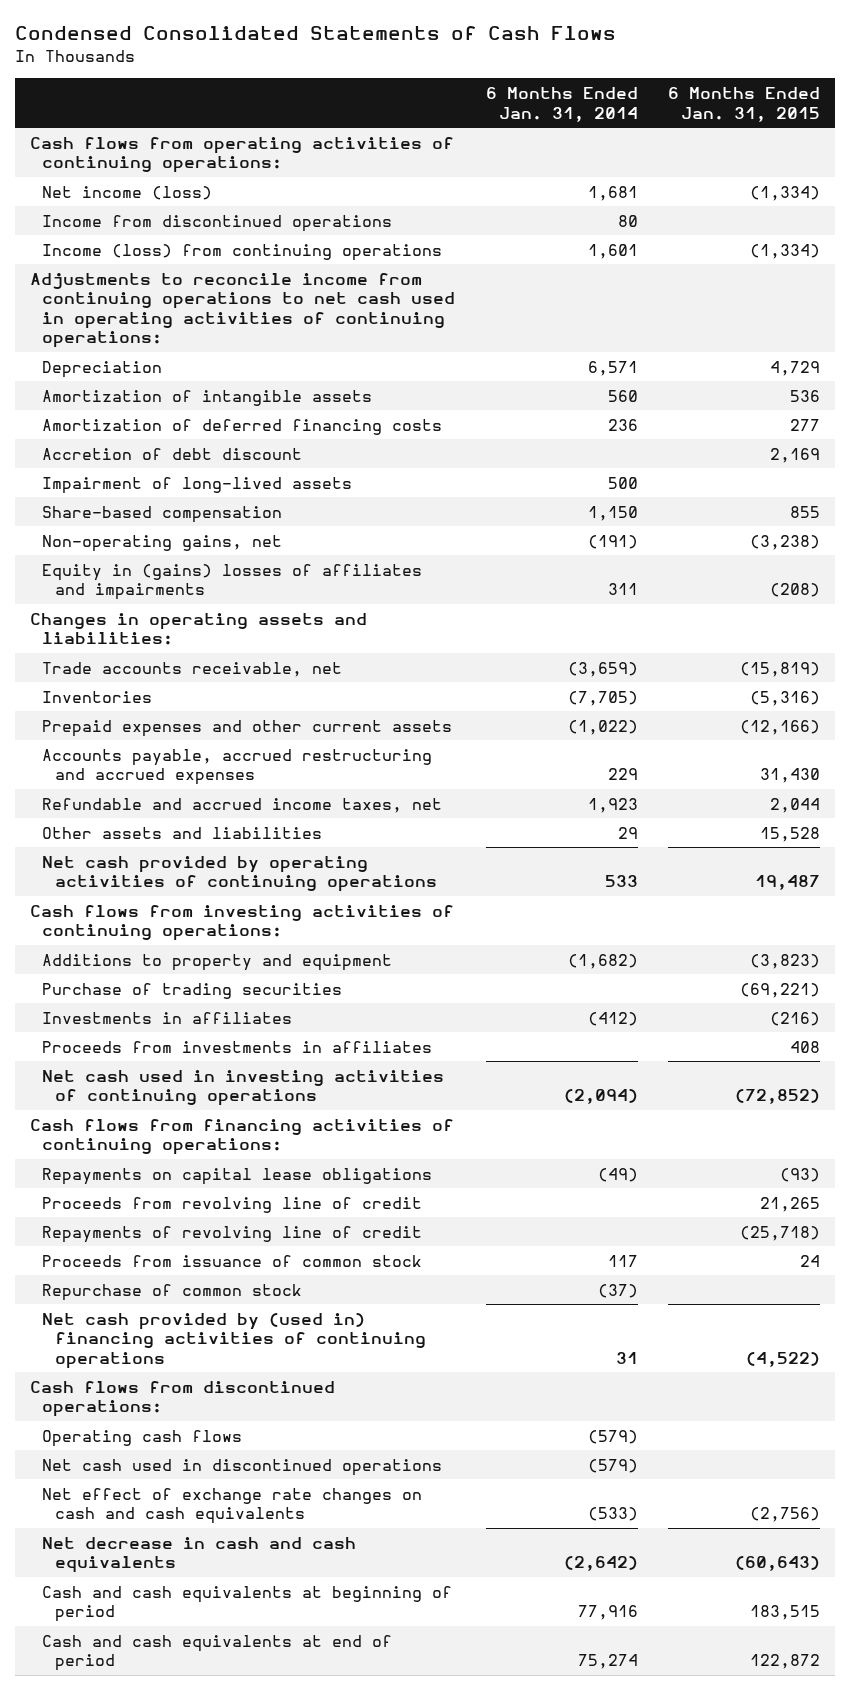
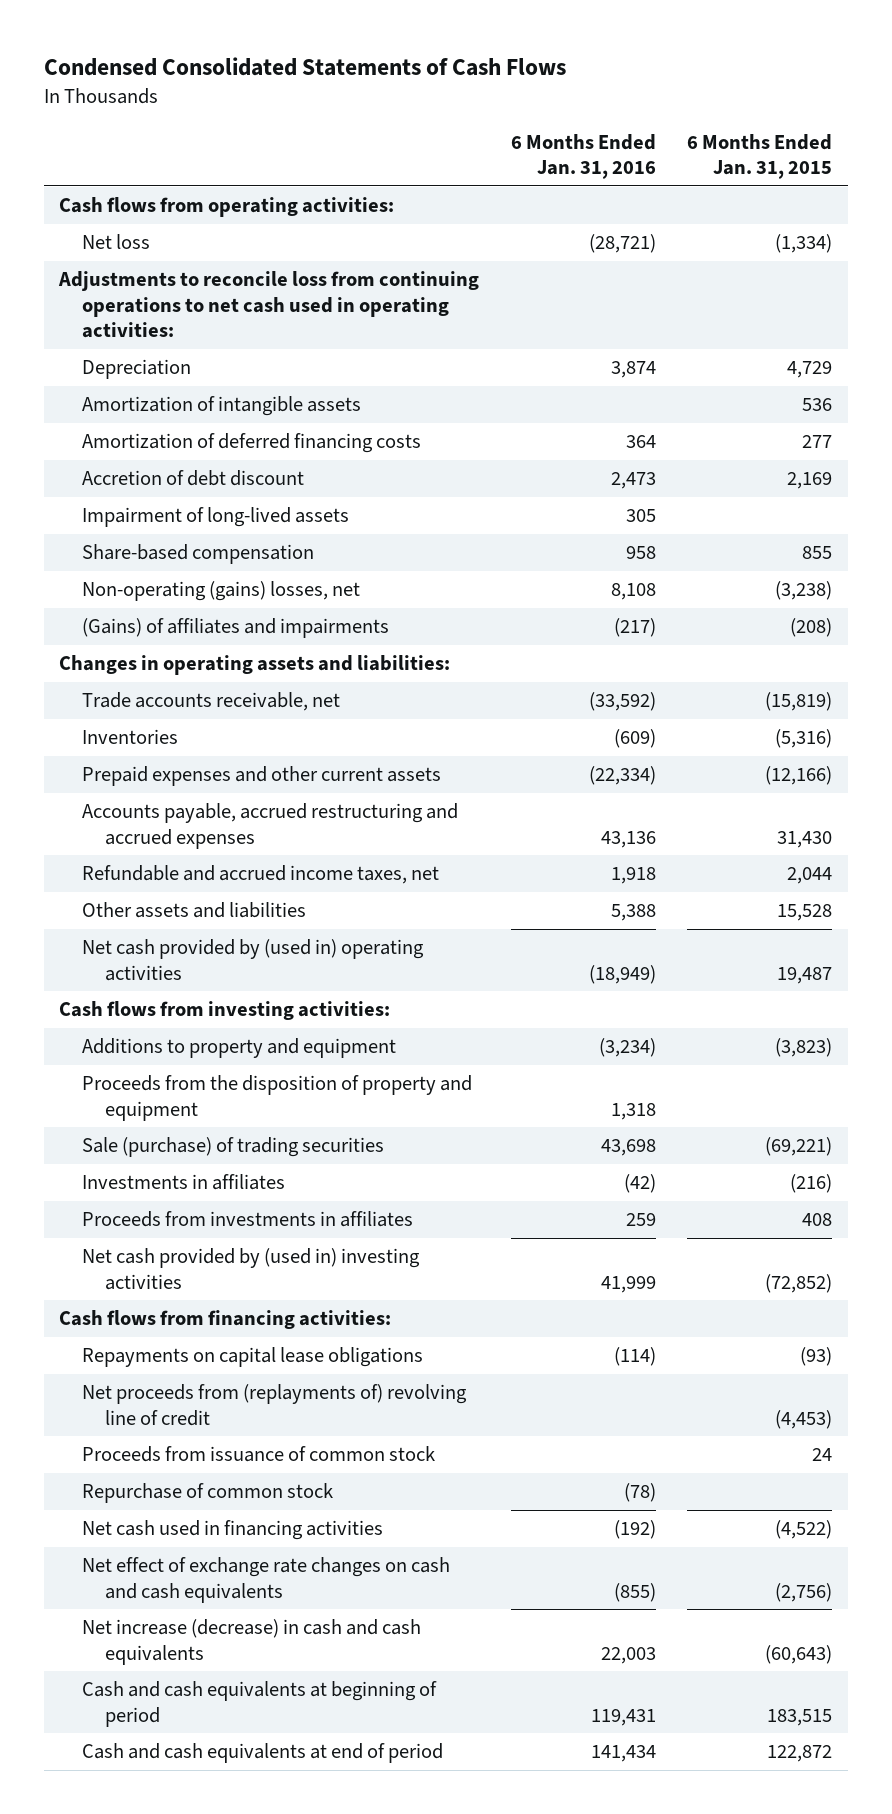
[485,87,638,122] 6 Months Ended Jan. 31, 2014 -> none
none -> [510,133,656,180] 6 Months Ended Jan. 31, 2016
[42,214,393,232] Income from discontinued operations -> none
[42,243,443,261] Income (loss) from continuing operations -> none
[30,136,455,174] Cash flows from operating activities of continuing operations: -> [59,197,395,218] Cash flows from operating activities:
[42,185,213,200] Net income (loss) -> [82,234,151,250] Net loss
[30,272,456,349] Adjustments to reconcile income from continuing operations to net cash used in operating activities of continuing operations: -> [58,271,480,339] Adjustments to reconcile loss from continuing operations to net cash used in operating activities:
[42,534,283,552] Non-operating gains, net -> [82,581,361,602] Non-operating (gains) losses, net
[42,563,423,601] Equity in (gains) losses of affiliates and impairments -> [82,618,390,639] (Gains) of affiliates and impairments
[42,855,437,893] Net cash provided by operating activities of continuing operations -> [82,939,425,981] Net cash provided by (used in) operating activities
[30,904,455,942] Cash flows from investing activities of continuing operations: -> [59,1001,391,1021] Cash flows from investing activities:
none -> [82,1075,473,1121] Proceeds from the disposition of property and equipment
[42,982,343,999] Purchase of trading securities -> [82,1137,385,1158] Sale (purchase) of trading securities
[42,1069,445,1107] Net cash used in investing activities of continuing operations -> [82,1248,421,1290] Net cash provided by (used in) investing activities
[30,1118,455,1156] Cash flows from financing activities of continuing operations: -> [59,1310,392,1330] Cash flows from financing activities:
[42,1225,423,1243] Repayments of revolving line of credit -> none
[42,1196,423,1213] Proceeds from revolving line of credit -> [82,1384,468,1426] Net proceeds from (replayments of) revolving line of credit
[759,1196,820,1212] 21,265 -> [775,1409,833,1429] (4,453)
[30,1380,336,1418] Cash flows from discontinued operations: -> none
[42,1429,243,1447] Operating cash flows -> none
[42,1458,443,1476] Net cash used in discontinued operations -> none
[42,1312,426,1369] Net cash provided by (used in) financing activities of continuing operations -> [82,1520,384,1541] Net cash used in financing activities
[42,1536,357,1574] Net decrease in cash and cash equivalents -> [82,1619,422,1665] Net increase (decrease) in cash and cash equivalents

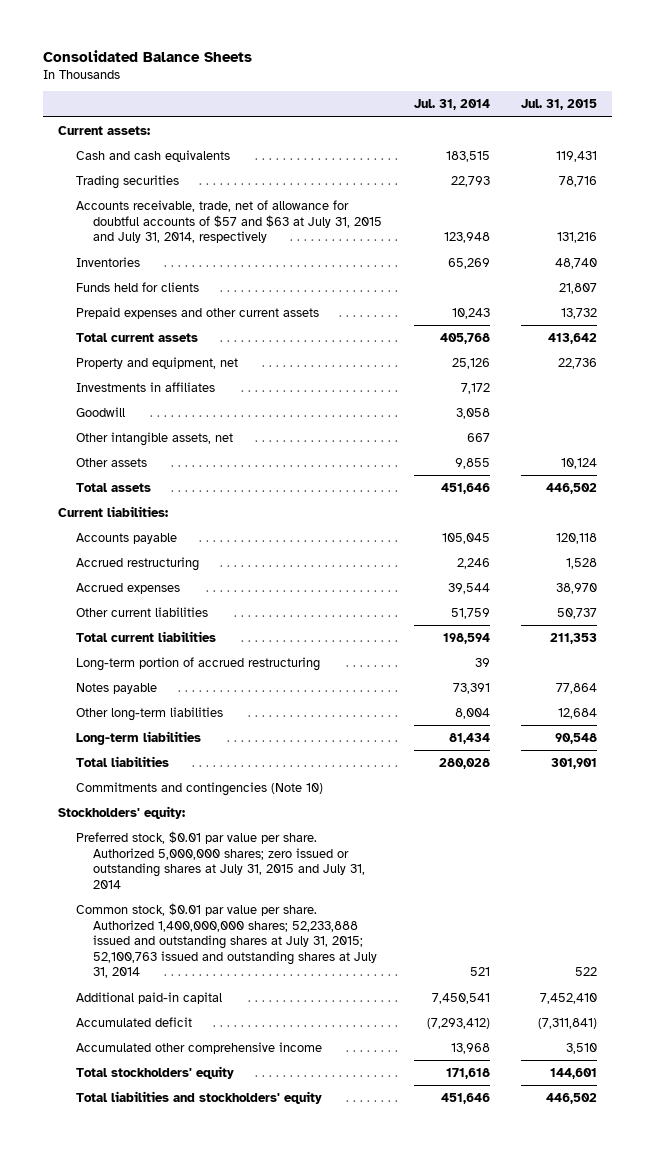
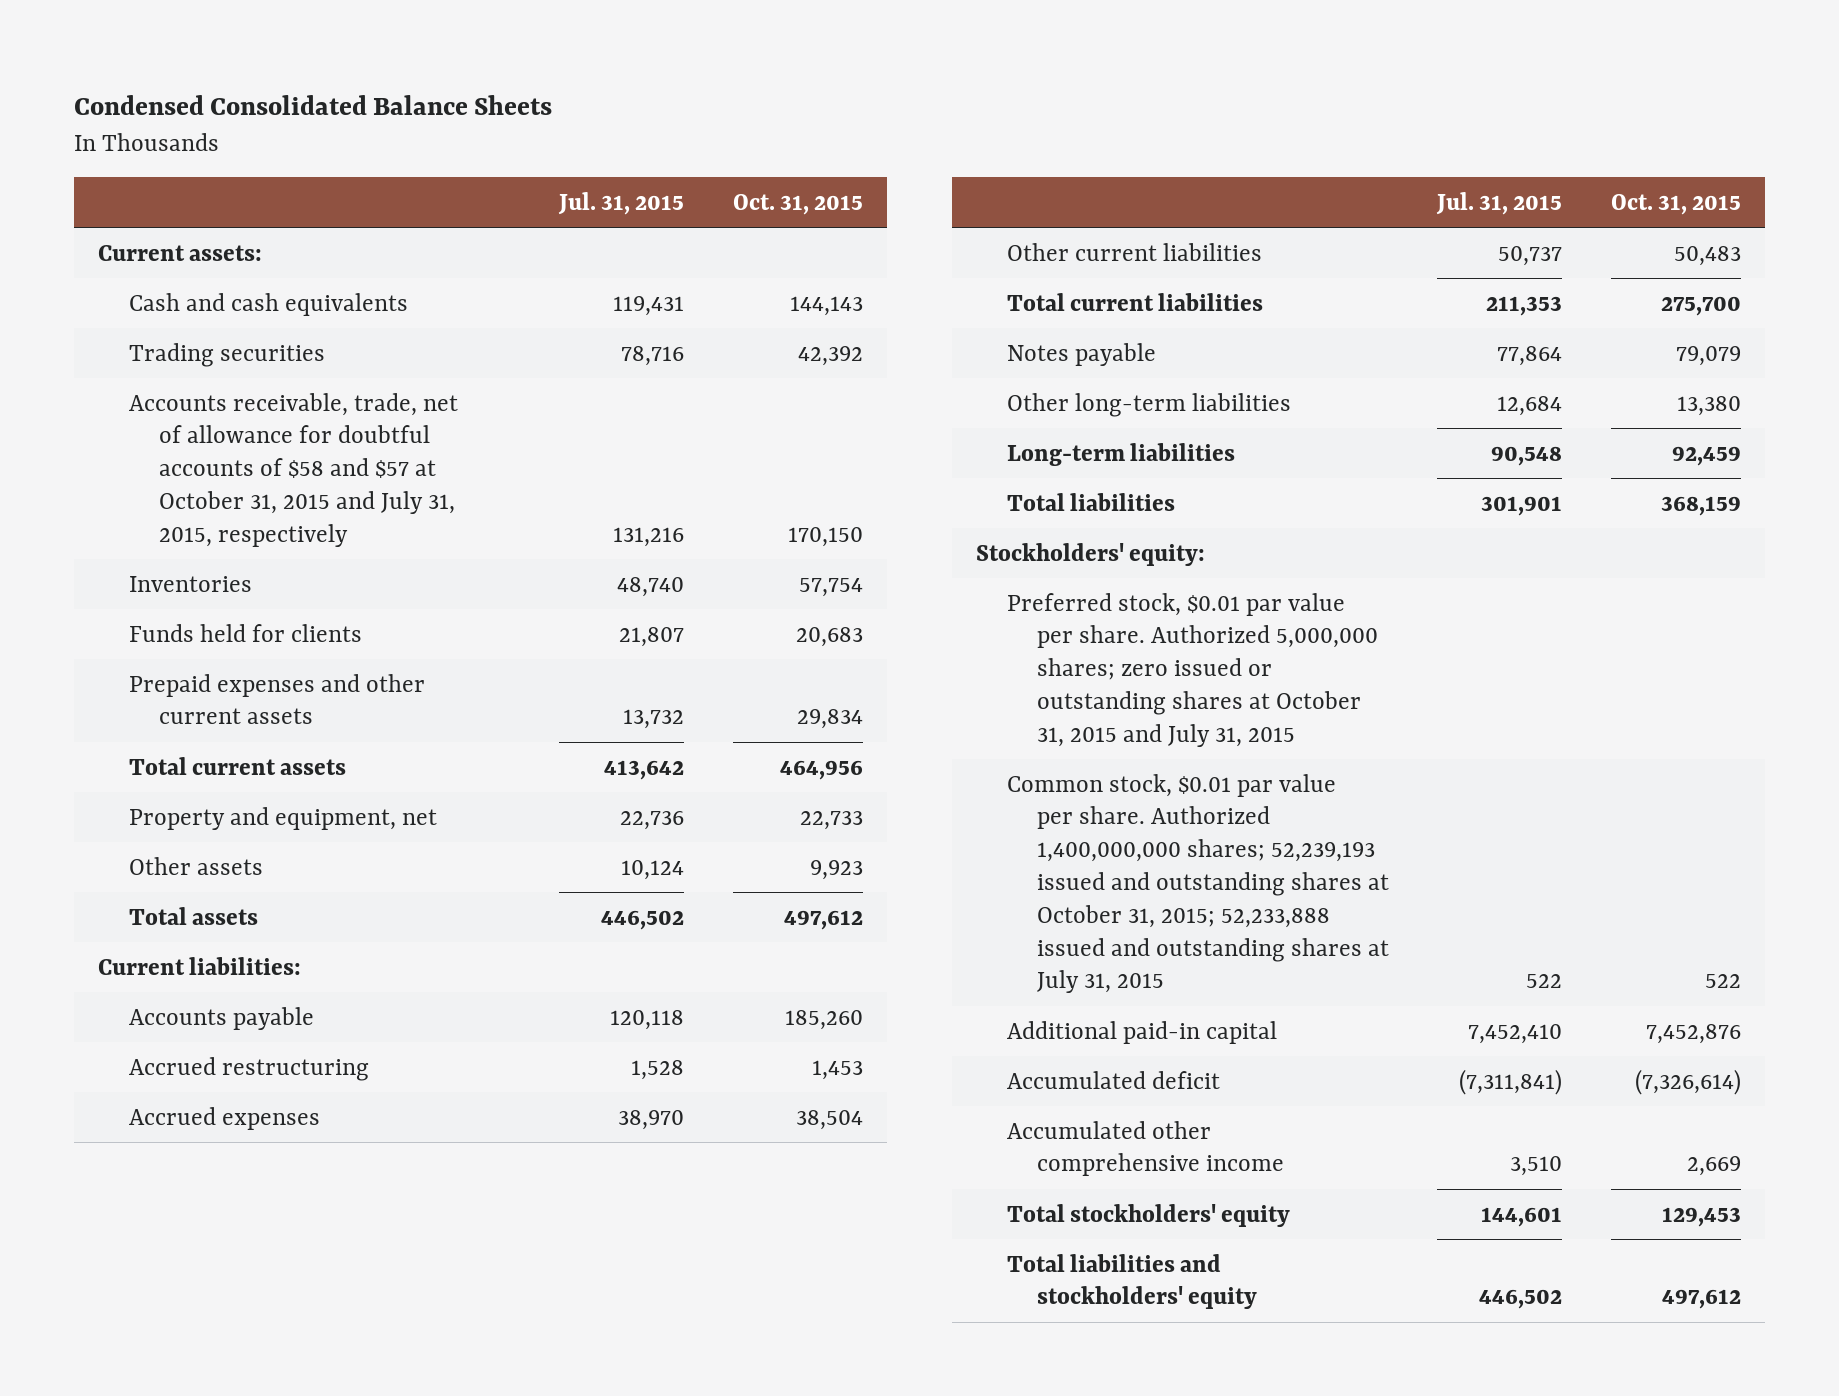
[42,50,252,63] Consolidated Balance Sheets -> [74,95,553,116] Condensed Consolidated Balance Sheets
[413,99,490,111] Jul. 31, 2014 -> none
none -> [732,193,863,215] Oct. 31, 2015
[75,199,383,244] Accounts receivable, trade, net of allowance for doubtful accounts of $57 and $63 at July 31, 2015 and July 31, 2014, respectively -> [128,392,458,547] Accounts receivable, trade, net of allowance for doubtful accounts of $58 and $57 at October 31, 2015 and July 31, 2015, respectively
[75,381,215,392] Investments in affiliates -> none
[75,406,125,417] Goodwill -> none
[75,431,233,446] Other intangible assets, net -> none
[75,656,320,671] Long-term portion of accrued restructuring -> none
[75,781,323,796] Commitments and contingencies (Note 10) -> none
[75,830,366,889] Preferred stock, $0.01 par value per share. Authorized 5,000,000 shares; zero issued or outstanding shares at July 31, 2015 and July 31, 2014 -> [1006,592,1379,747] Preferred stock, $0.01 par value per share. Authorized 5,000,000 shares; zero issued or outstanding shares at October 31, 2015 and July 31, 2015
[75,902,378,979] Common stock, $0.01 par value per share. Authorized 1,400,000,000 shares; 52,233,888 issued and outstanding shares at July 31, 2015; 52,100,763 issued and outstanding shares at July 31, 2014 -> [1006,773,1390,994] Common stock, $0.01 par value per share. Authorized 1,400,000,000 shares; 52,239,193 issued and outstanding shares at October 31, 2015; 52,233,888 issued and outstanding shares at July 31, 2015

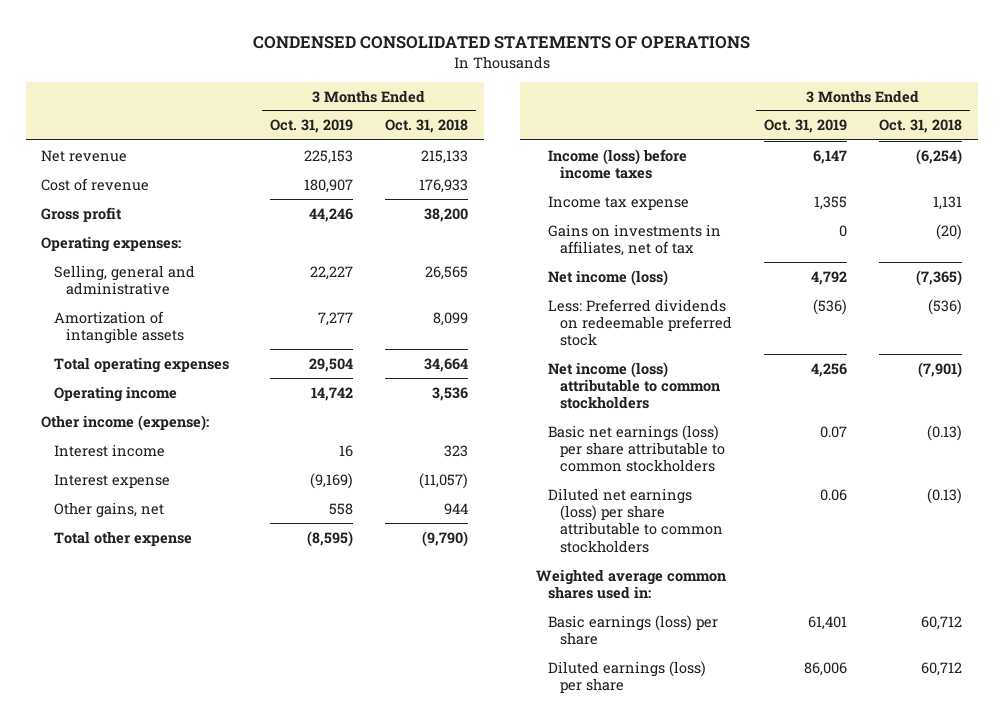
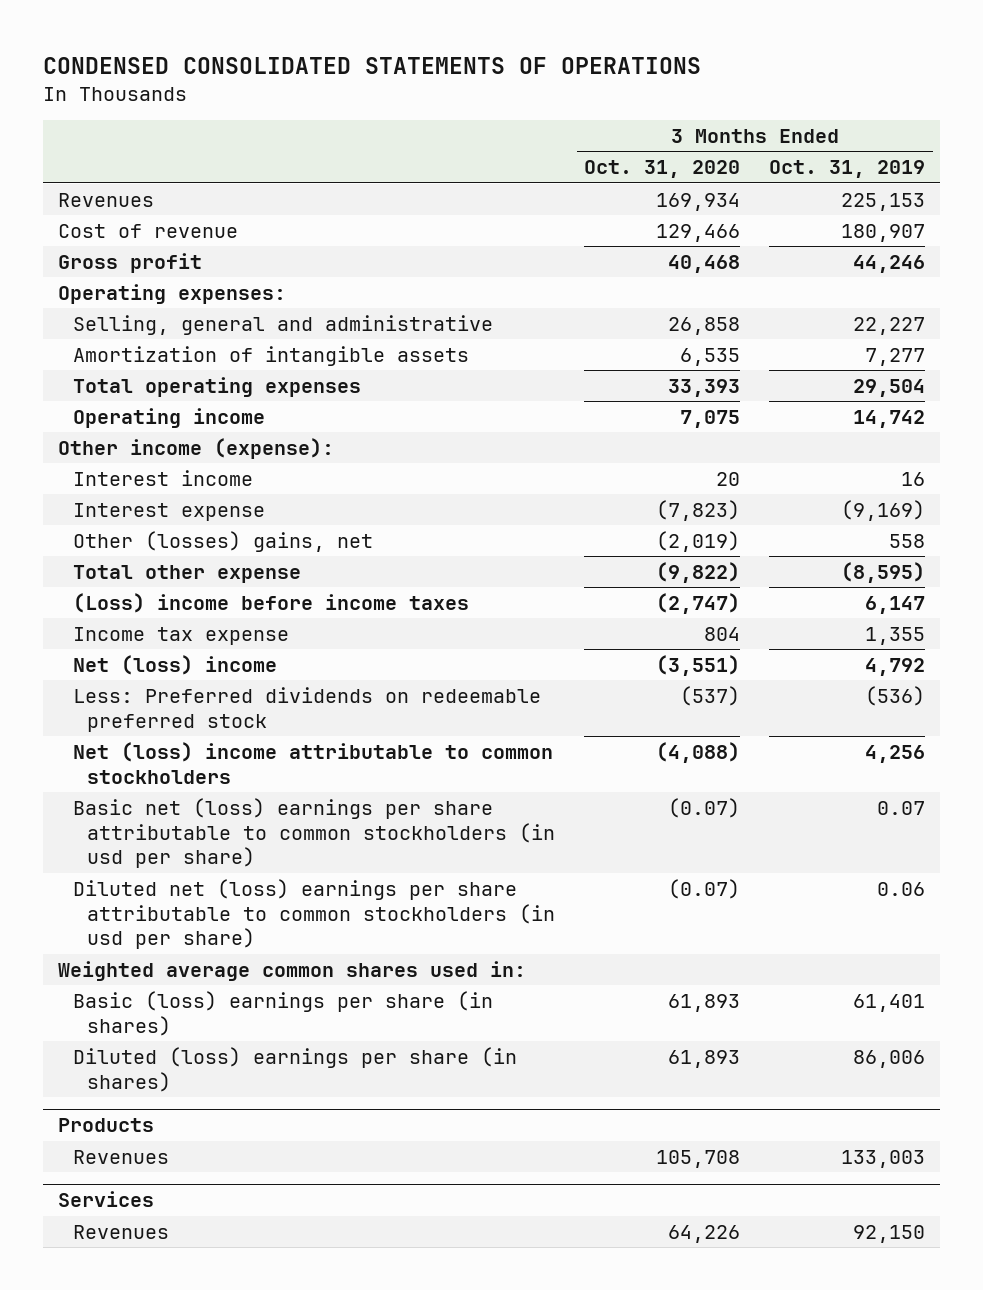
[384,119,468,134] Oct. 31, 2018 -> none
none -> [584,160,741,179] Oct. 31, 2020
[41,149,128,162] Net revenue -> [57,192,154,207] Revenues
[53,501,164,518] Other gains, net -> [72,530,373,552] Other (losses) gains, net
[547,148,687,179] Income (loss) before income taxes -> [72,592,469,613] (Loss) income before income taxes
[547,223,721,256] Gains on investments in affiliates, net of tax -> none
[547,269,668,286] Net income (loss) -> [72,654,277,675] Net (loss) income
[547,361,721,410] Net income (loss) attributable to common stockholders -> [72,741,553,784] Net (loss) income attributable to common stockholders
[547,424,726,473] Basic net earnings (loss) per share attributable to common stockholders -> [72,797,556,869] Basic net (loss) earnings per share attributable to common stockholders (in usd per share)
[547,487,724,553] Diluted net earnings (loss) per share attributable to common stockholders -> [72,878,556,950] Diluted net (loss) earnings per share attributable to common stockholders (in usd per share)
[547,614,718,645] Basic earnings (loss) per share -> [72,990,493,1036] Basic (loss) earnings per share (in shares)
[547,660,706,693] Diluted earnings (loss) per share -> [72,1046,517,1092] Diluted (loss) earnings per share (in shares)
none -> [57,1118,154,1133] Products
none -> [72,1149,169,1164] Revenues
none -> [57,1191,154,1208] Services
none -> [72,1224,169,1239] Revenues

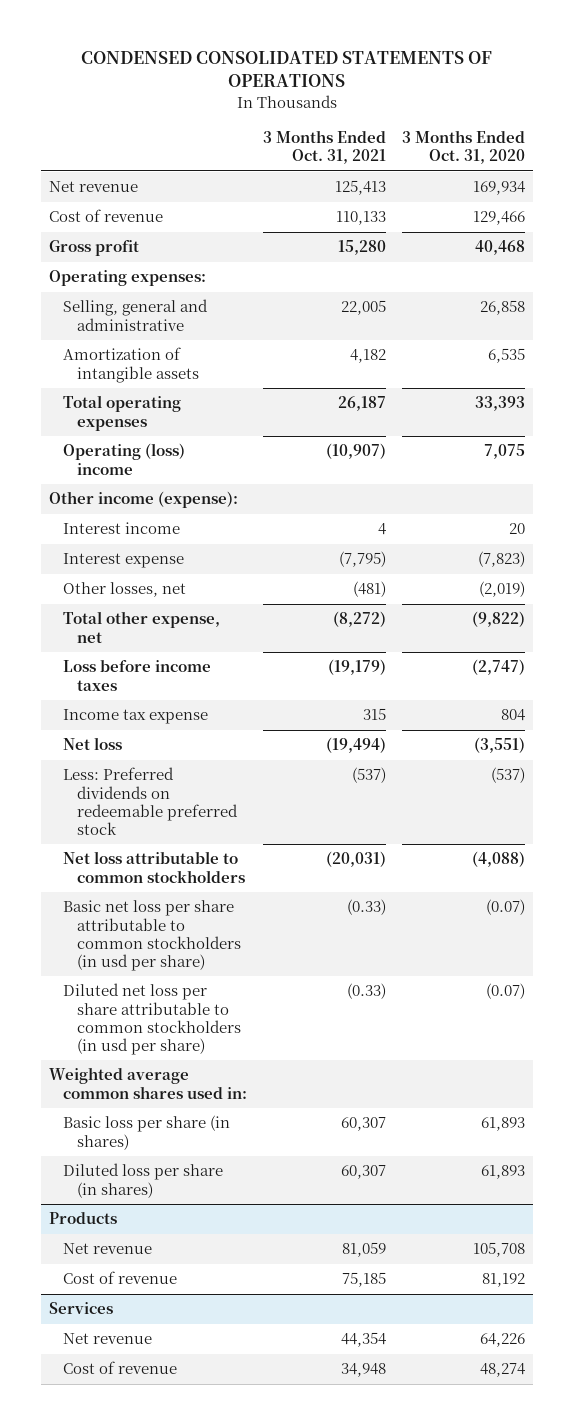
[769,160,926,179] Oct. 31, 2019 -> none
none -> [263,129,387,165] 3 Months Ended Oct. 31, 2021
[57,192,154,207] Revenues -> [48,181,138,193] Net revenue
[72,407,265,428] Operating income -> [63,443,186,475] Operating (loss) income
[72,530,373,552] Other (losses) gains, net -> [63,582,187,598] Other losses, net
[72,564,301,583] Total other expense -> [63,611,221,643] Total other expense, net
[72,592,469,613] (Loss) income before income taxes -> [63,660,212,691] Loss before income taxes
[72,654,277,675] Net (loss) income -> [63,737,123,751] Net loss
[72,741,553,784] Net (loss) income attributable to common stockholders -> [63,851,246,883] Net loss attributable to common stockholders
[72,797,556,869] Basic net (loss) earnings per share attributable to common stockholders (in usd per share) -> [63,900,242,971] Basic net loss per share attributable to common stockholders (in usd per share)
[72,878,556,950] Diluted net (loss) earnings per share attributable to common stockholders (in usd per share) -> [63,983,242,1055] Diluted net loss per share attributable to common stockholders (in usd per share)
[72,990,493,1036] Basic (loss) earnings per share (in shares) -> [63,1115,231,1150] Basic loss per share (in shares)
[72,1046,517,1092] Diluted (loss) earnings per share (in shares) -> [63,1163,224,1198] Diluted loss per share (in shares)
[72,1149,169,1164] Revenues -> [63,1243,153,1255] Net revenue
none -> [63,1271,178,1285] Cost of revenue
[72,1224,169,1239] Revenues -> [63,1333,153,1345] Net revenue
none -> [63,1361,178,1375] Cost of revenue

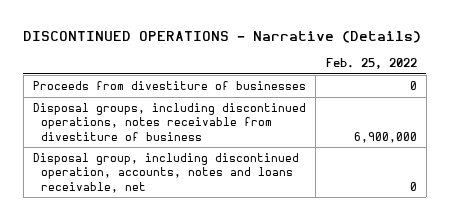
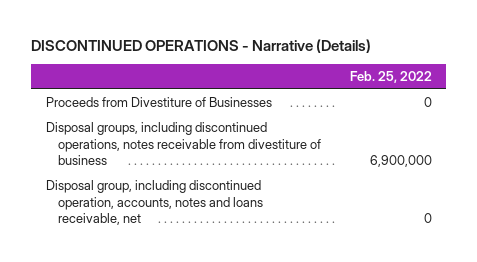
[33,81,307,91] Proceeds from divestiture of businesses -> [45,96,272,107] Proceeds from Divestiture of Businesses

